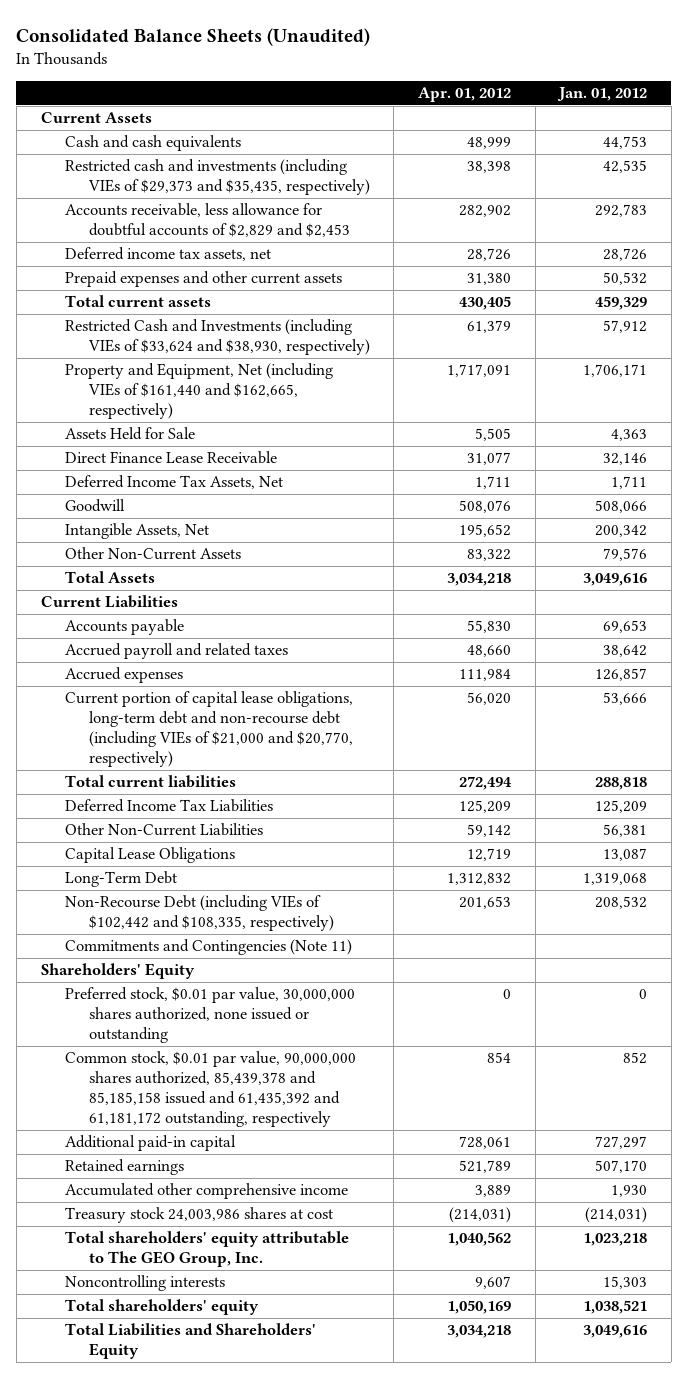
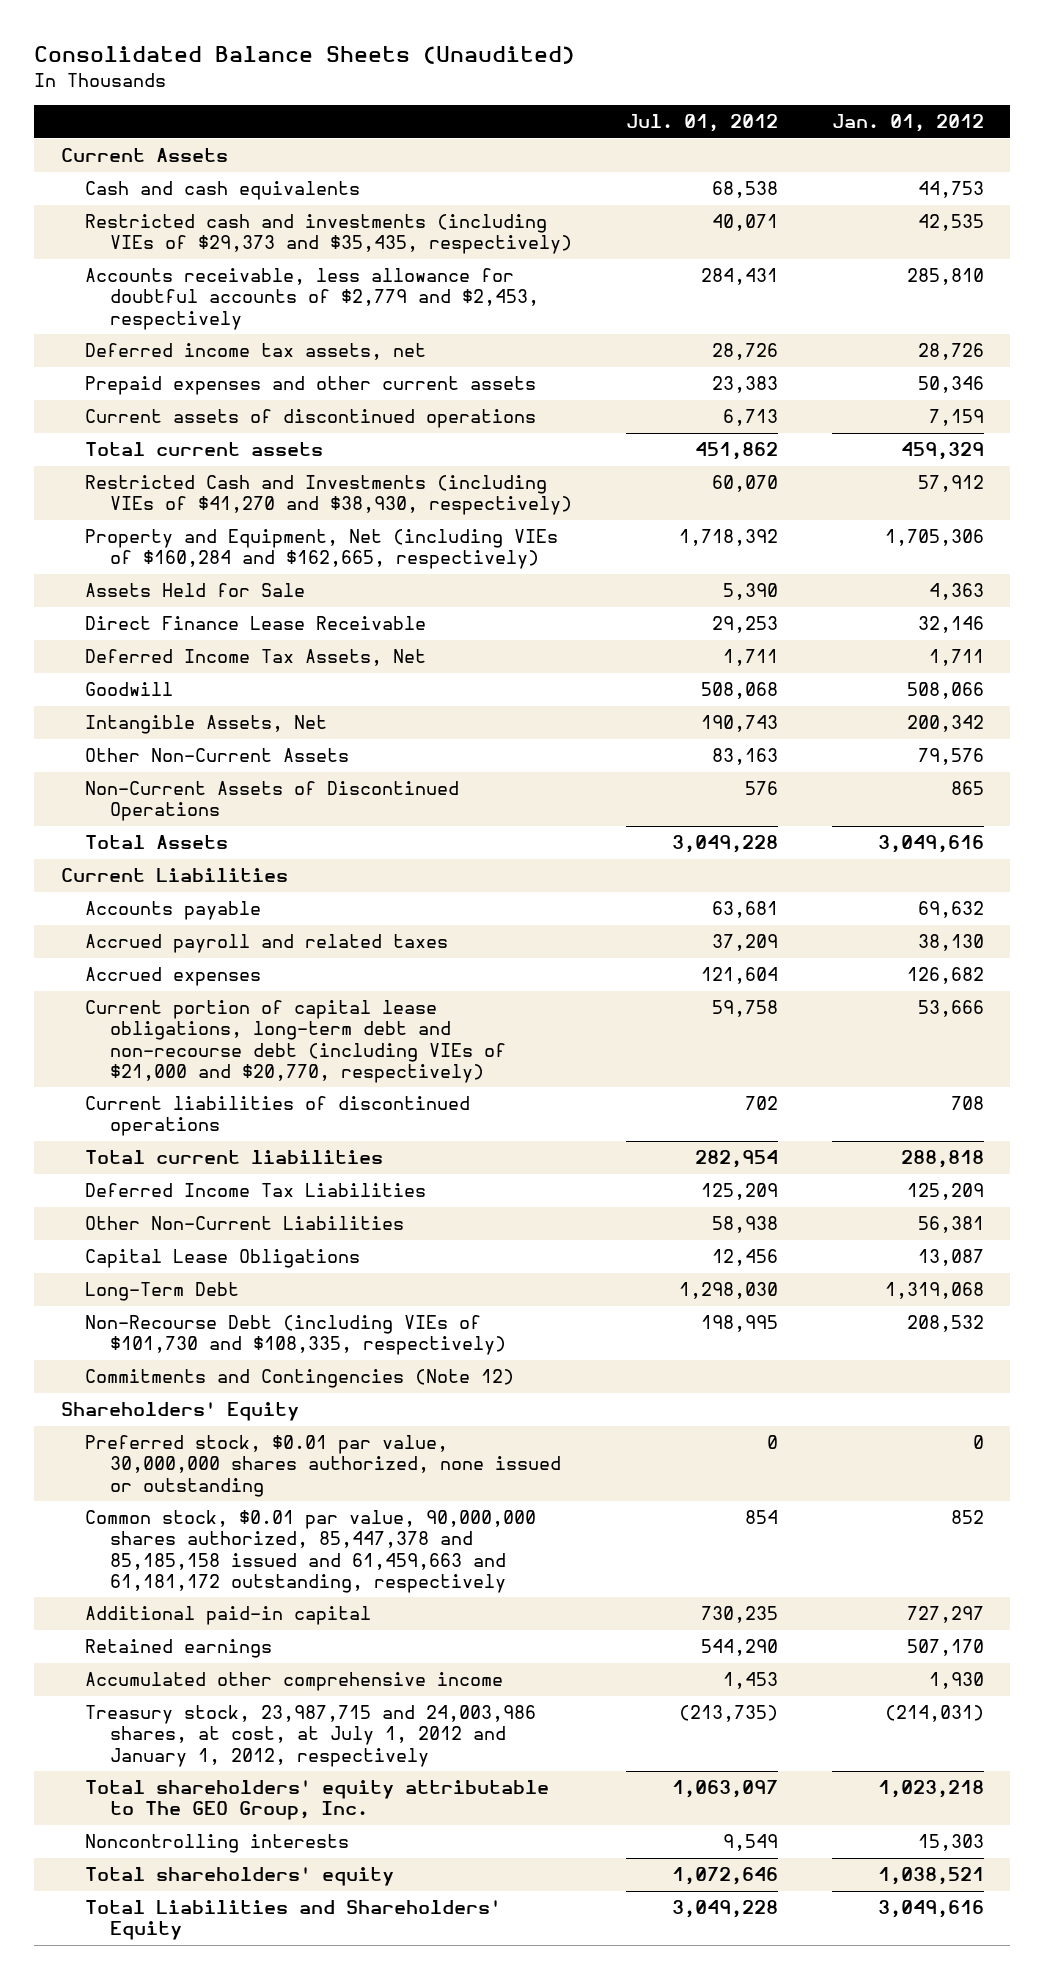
[417,87,511,103] Apr. 01, 2012 -> none
none -> [625,114,778,133] Jul. 01, 2012
[64,203,350,238] Accounts receivable, less allowance for doubtful accounts of $2,829 and $2,453 -> [85,268,539,330] Accounts receivable, less allowance for doubtful accounts of $2,779 and $2,453, respectively
[595,204,648,218] 292,783 -> [906,268,984,286] 285,810
[603,272,648,286] 50,532 -> [917,376,984,394] 50,346
none -> [85,409,537,429] Current assets of discontinued operations
[64,319,370,356] Restricted Cash and Investments (including VIEs of $33,624 and $38,930, respectively) -> [85,475,572,516] Restricted Cash and Investments (including VIEs of $41,270 and $38,930, respectively)
[64,363,333,420] Property and Equipment, Net (including VIEs of $161,440 and $162,665, respectively) -> [85,529,559,570] Property and Equipment, Net (including VIEs of $160,284 and $162,665, respectively)
[583,364,648,378] 1,706,171 -> [884,529,984,547] 1,705,306
none -> [85,781,460,822] Non-Current Assets of Discontinued Operations
[603,620,648,634] 69,653 -> [917,901,984,919] 69,632
[603,645,648,658] 38,642 -> [917,934,984,952] 38,130
[595,668,648,682] 126,857 -> [906,967,984,985] 126,682
none -> [85,1096,471,1137] Current liabilities of discontinued operations
[64,895,334,932] Non-Recourse Debt (including VIEs of $102,442 and $108,335, respectively) -> [85,1315,506,1356] Non-Recourse Debt (including VIEs of $101,730 and $108,335, respectively)
[64,939,352,956] Commitments and Contingencies (Note 11) -> [85,1369,515,1389] Commitments and Contingencies (Note 12)
[64,1051,356,1128] Common stock, $0.01 par value, 90,000,000 shares authorized, 85,439,378 and 85,185,158 issued and 61,435,392 and 61,181,172 outstanding, respectively -> [85,1510,537,1593] Common stock, $0.01 par value, 90,000,000 shares authorized, 85,447,378 and 85,185,158 issued and 61,459,663 and 61,181,172 outstanding, respectively
[64,1207,333,1224] Treasury stock 24,003,986 shares at cost -> [85,1705,537,1767] Treasury stock, 23,987,715 and 24,003,986 shares, at cost, at July 1, 2012 and January 1, 2012, respectively

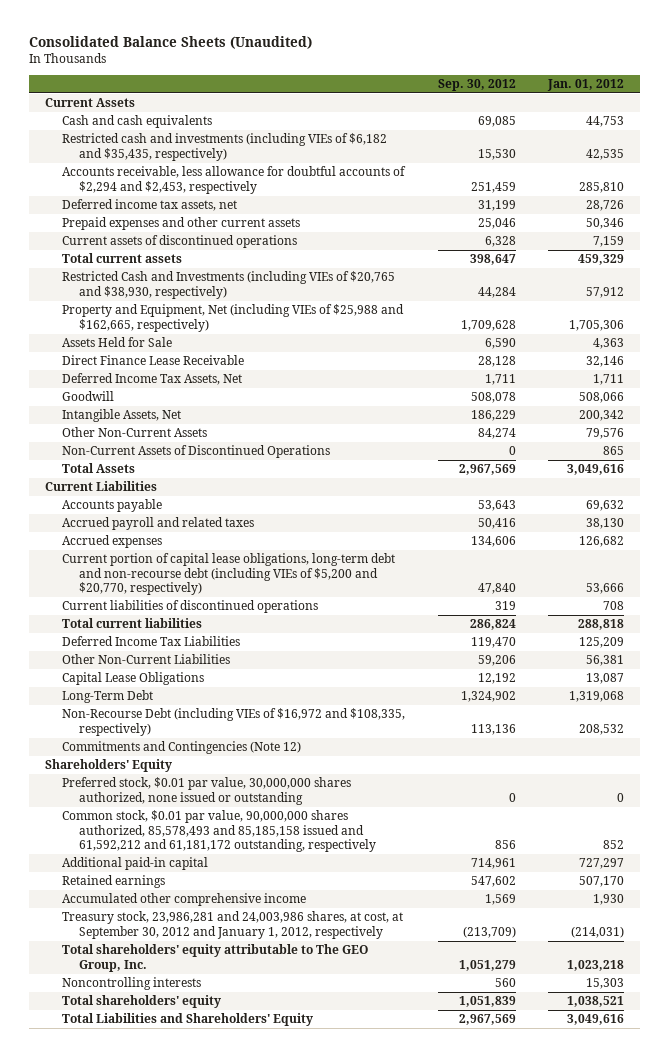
[625,114,778,133] Jul. 01, 2012 -> none
none -> [437,79,516,92] Sep. 30, 2012
[85,214,572,255] Restricted cash and investments (including VIEs of $29,373 and $35,435, respectively) -> [62,133,388,161] Restricted cash and investments (including VIEs of $6,182 and $35,435, respectively)
[85,268,539,330] Accounts receivable, less allowance for doubtful accounts of $2,779 and $2,453, respectively -> [62,166,407,194] Accounts receivable, less allowance for doubtful accounts of $2,294 and $2,453, respectively
[85,475,572,516] Restricted Cash and Investments (including VIEs of $41,270 and $38,930, respectively) -> [62,271,396,299] Restricted Cash and Investments (including VIEs of $20,765 and $38,930, respectively)
[85,529,559,570] Property and Equipment, Net (including VIEs of $160,284 and $162,665, respectively) -> [62,304,405,332] Property and Equipment, Net (including VIEs of $25,988 and $162,665, respectively)
[85,1000,506,1083] Current portion of capital lease obligations, long-term debt and non-recourse debt (including VIEs of $21,000 and $20,770, respectively) -> [62,553,396,596] Current portion of capital lease obligations, long-term debt and non-recourse debt (including VIEs of $5,200 and $20,770, respectively)
[85,1315,506,1356] Non-Recourse Debt (including VIEs of $101,730 and $108,335, respectively) -> [62,708,406,736] Non-Recourse Debt (including VIEs of $16,972 and $108,335, respectively)
[85,1510,537,1593] Common stock, $0.01 par value, 90,000,000 shares authorized, 85,447,378 and 85,185,158 issued and 61,459,663 and 61,181,172 outstanding, respectively -> [62,810,377,853] Common stock, $0.01 par value, 90,000,000 shares authorized, 85,578,493 and 85,185,158 issued and 61,592,212 and 61,181,172 outstanding, respectively
[85,1705,537,1767] Treasury stock, 23,987,715 and 24,003,986 shares, at cost, at July 1, 2012 and January 1, 2012, respectively -> [62,911,404,939] Treasury stock, 23,986,281 and 24,003,986 shares, at cost, at September 30, 2012 and January 1, 2012, respectively

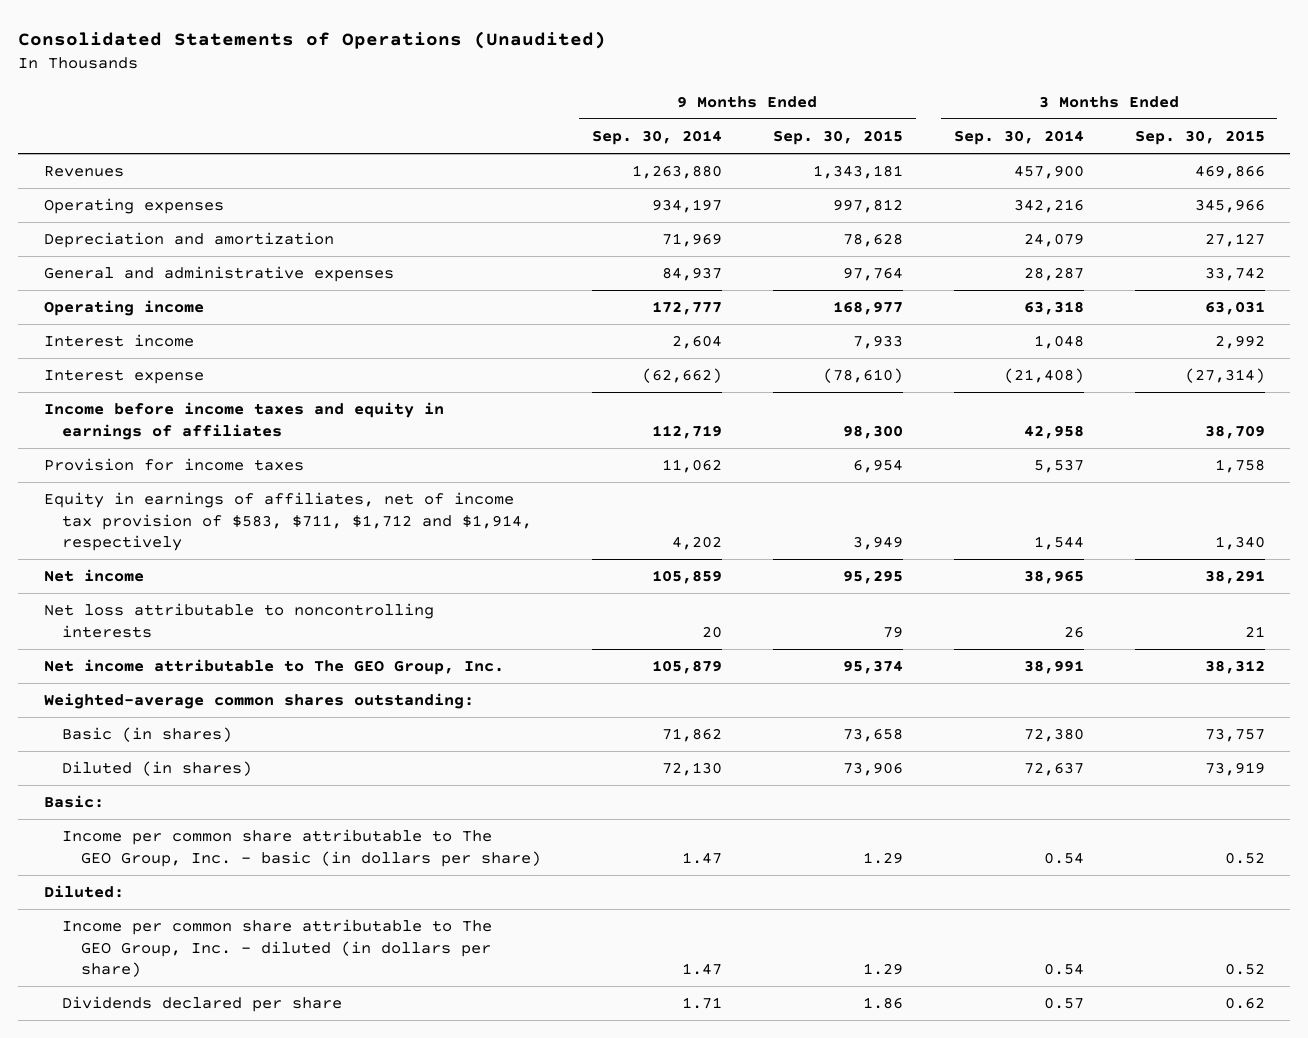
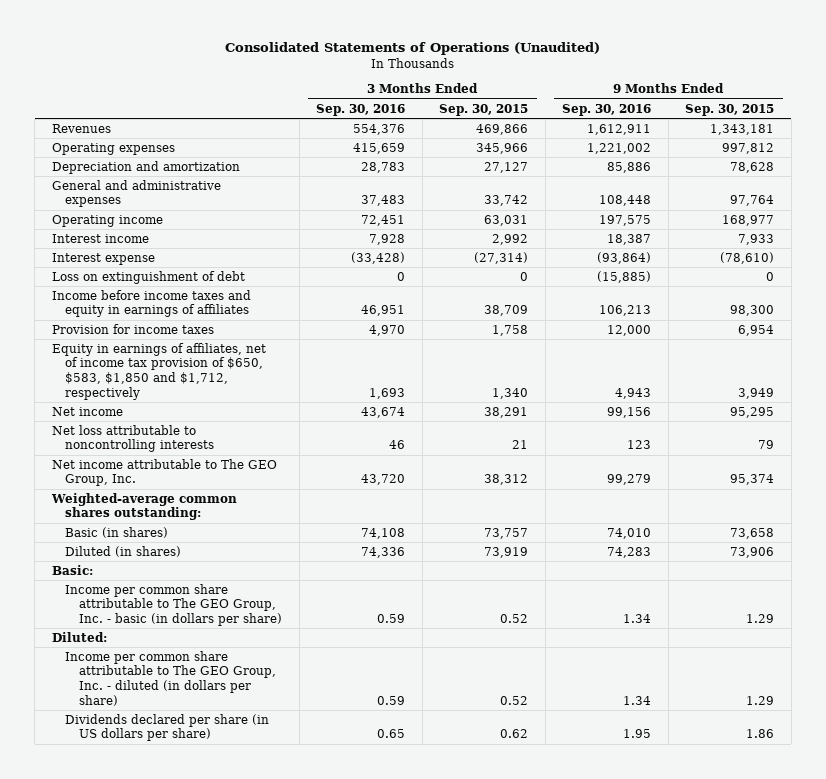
[591,130,722,146] Sep. 30, 2014 -> none
[953,130,1084,146] Sep. 30, 2014 -> none
none -> [316,103,406,116] Sep. 30, 2016
none -> [562,103,652,116] Sep. 30, 2016
none -> [51,270,245,284] Loss on extinguishment of debt
[43,492,533,552] Equity in earnings of affiliates, net of income tax provision of $583, $711, $1,712 and $1,914, respectively -> [51,342,266,400] Equity in earnings of affiliates, net of income tax provision of $650, $583, $1,850 and $1,712, respectively
[62,996,343,1013] Dividends declared per share -> [65,713,270,742] Dividends declared per share (in US dollars per share)

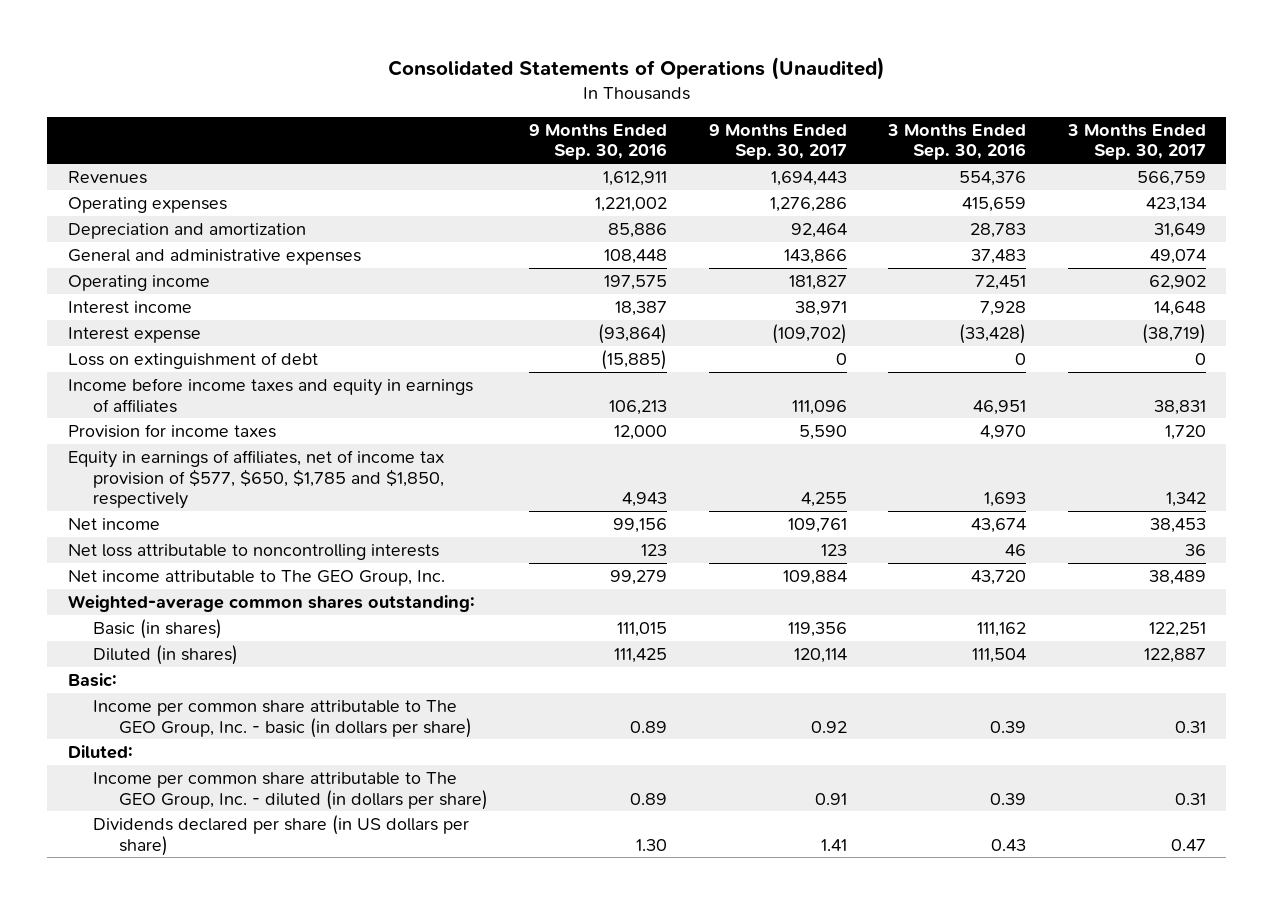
[439,103,529,116] Sep. 30, 2015 -> none
[685,103,775,116] Sep. 30, 2015 -> none
none -> [708,123,847,161] 9 Months Ended Sep. 30, 2017
none -> [1066,123,1206,161] 3 Months Ended Sep. 30, 2017
[51,342,266,400] Equity in earnings of affiliates, net of income tax provision of $650, $583, $1,850 and $1,712, respectively -> [68,449,445,510] Equity in earnings of affiliates, net of income tax provision of $577, $650, $1,785 and $1,850, respectively
[361,527,406,539] 74,108 -> [977,621,1027,637] 111,162
[607,527,652,539] 74,010 -> [617,621,668,637] 111,015
[361,546,406,558] 74,336 -> [972,647,1027,663] 111,504
[607,546,652,558] 74,283 -> [614,647,668,663] 111,425
[377,614,406,624] 0.59 -> [990,720,1027,733] 0.39
[623,614,652,624] 1.34 -> [630,720,668,733] 0.89
[377,695,406,705] 0.59 -> [990,792,1027,805] 0.39
[623,695,652,705] 1.34 -> [630,792,668,805] 0.89
[377,729,406,739] 0.65 -> [991,838,1027,851] 0.43
[623,729,652,739] 1.95 -> [636,838,668,851] 1.30

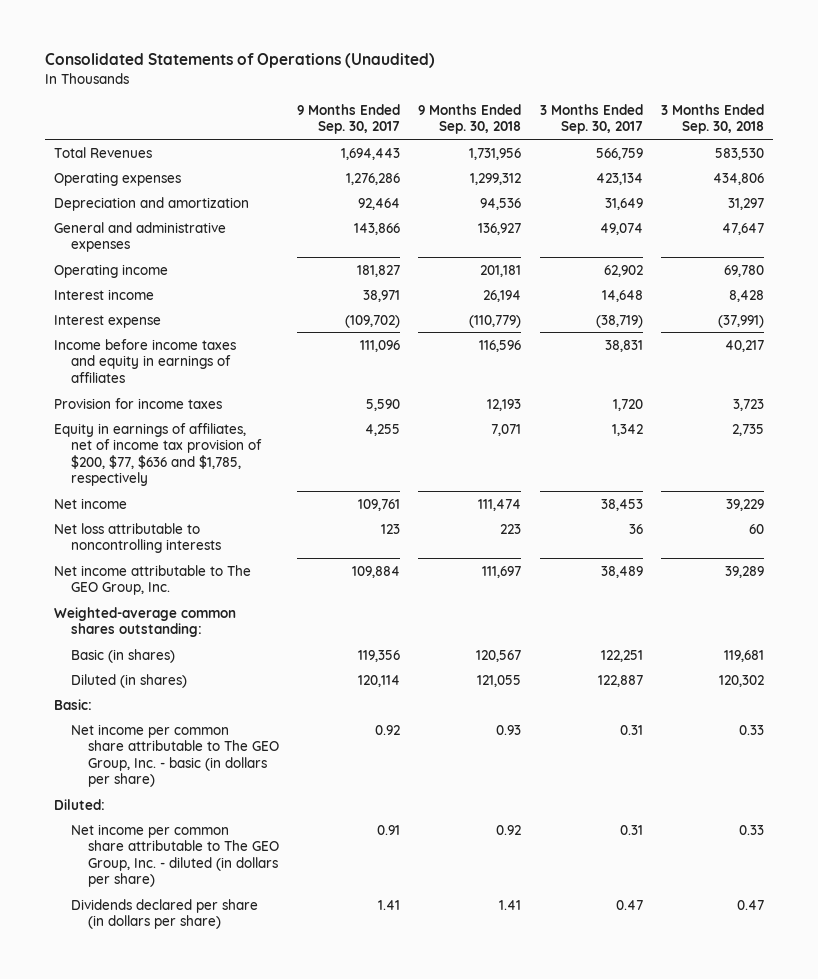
[529,123,668,161] 9 Months Ended Sep. 30, 2016 -> none
[887,123,1027,161] 3 Months Ended Sep. 30, 2016 -> none
none -> [418,103,522,135] 9 Months Ended Sep. 30, 2018
none -> [660,103,764,135] 3 Months Ended Sep. 30, 2018
[68,170,148,184] Revenues -> [53,146,152,158] Total Revenues
[68,351,319,369] Loss on extinguishment of debt -> none
[68,449,445,510] Equity in earnings of affiliates, net of income tax provision of $577, $650, $1,785 and $1,850, respectively -> [53,422,262,487] Equity in earnings of affiliates, net of income tax provision of $200, $77, $636 and $1,785, respectively
[93,699,472,738] Income per common share attributable to The GEO Group, Inc. - basic (in dollars per share) -> [70,723,279,788] Net income per common share attributable to The GEO Group, Inc. - basic (in dollars per share)
[93,771,488,810] Income per common share attributable to The GEO Group, Inc. - diluted (in dollars per share) -> [70,823,279,888] Net income per common share attributable to The GEO Group, Inc. - diluted (in dollars per share)
[93,814,470,856] Dividends declared per share (in US dollars per share) -> [70,898,258,930] Dividends declared per share (in dollars per share)

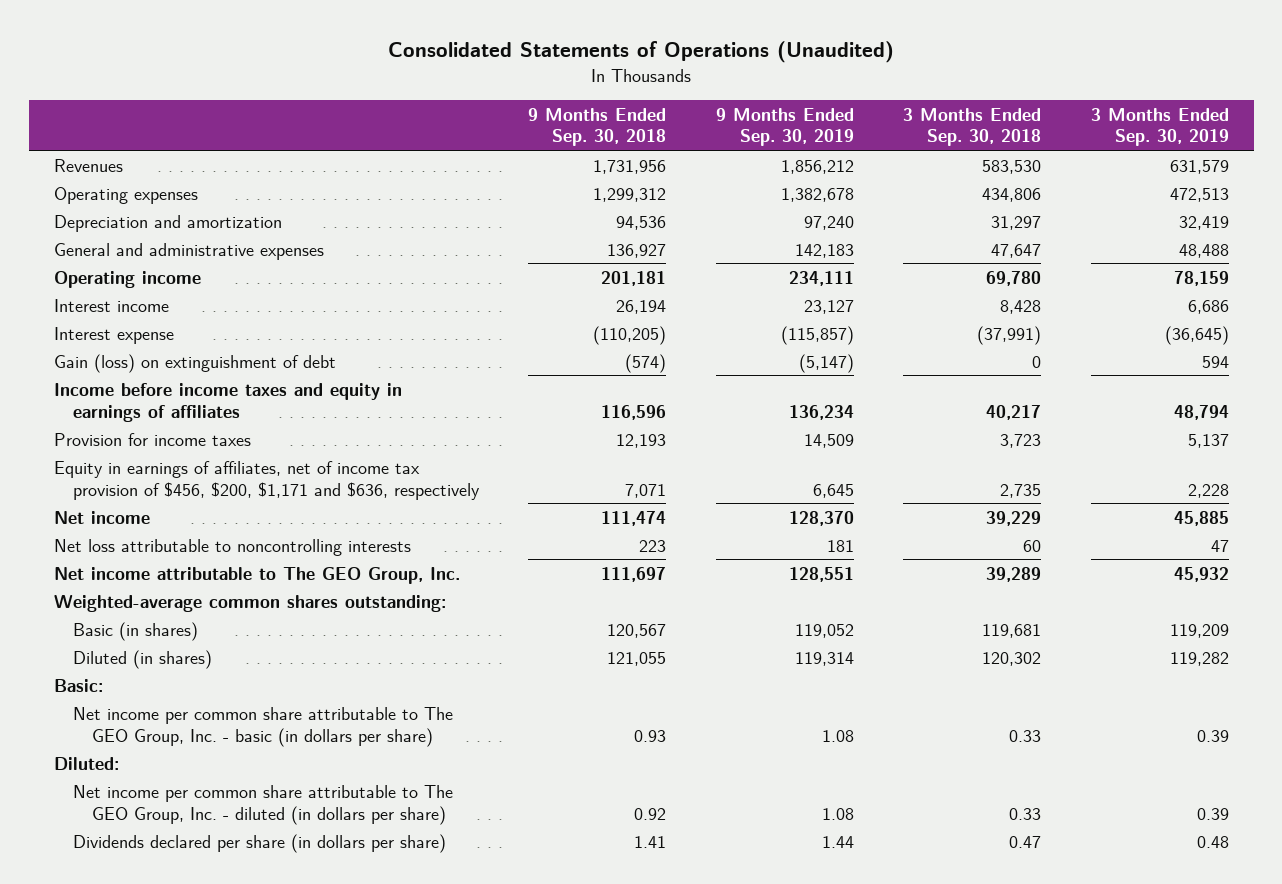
[297,103,401,135] 9 Months Ended Sep. 30, 2017 -> none
[539,103,643,135] 3 Months Ended Sep. 30, 2017 -> none
none -> [715,107,854,147] 9 Months Ended Sep. 30, 2019
none -> [1090,107,1229,147] 3 Months Ended Sep. 30, 2019
[53,146,152,158] Total Revenues -> [53,158,123,172] Revenues
[469,314,522,328] (110,779) -> [593,325,667,345] (110,205)
none -> [53,353,336,373] Gain (loss) on extinguishment of debt
[53,422,262,487] Equity in earnings of affiliates, net of income tax provision of $200, $77, $636 and $1,785, respectively -> [53,460,480,500] Equity in earnings of affiliates, net of income tax provision of $456, $200, $1,171 and $636, respectively

